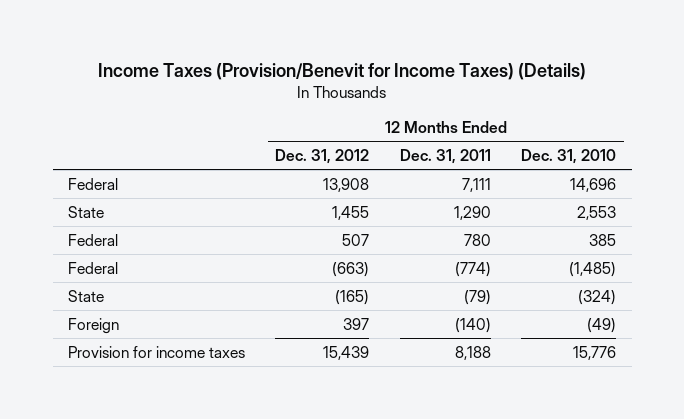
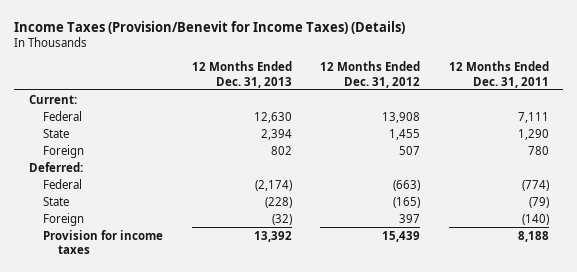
[521,148,617,164] Dec. 31, 2010 -> none
none -> [191,61,292,88] 12 Months Ended Dec. 31, 2013
none -> [28,94,77,104] Current:
[67,233,118,246] Federal -> [43,144,85,158] Foreign
none -> [28,161,83,172] Deferred:

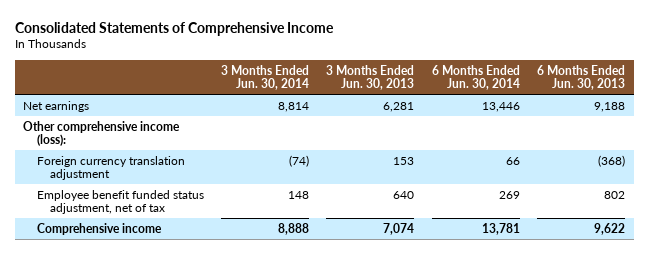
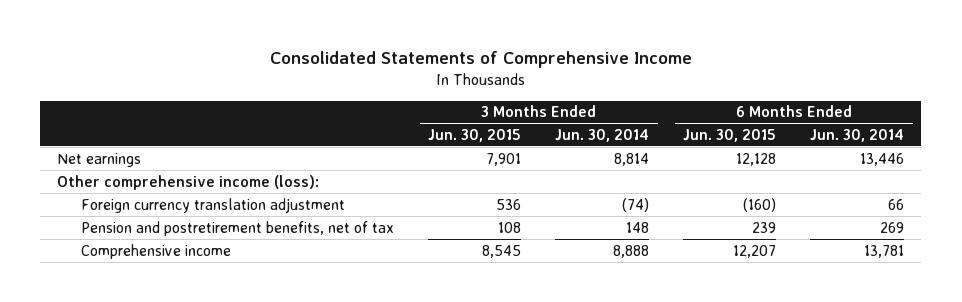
[326,64,415,91] 3 Months Ended Jun. 30, 2013 -> none
[537,64,626,91] 6 Months Ended Jun. 30, 2013 -> none
none -> [428,128,522,142] Jun. 30, 2015
none -> [683,128,777,142] Jun. 30, 2015
[36,189,204,215] Employee benefit funded status adjustment, net of tax -> [81,220,395,236] Pension and postretirement benefits, net of tax

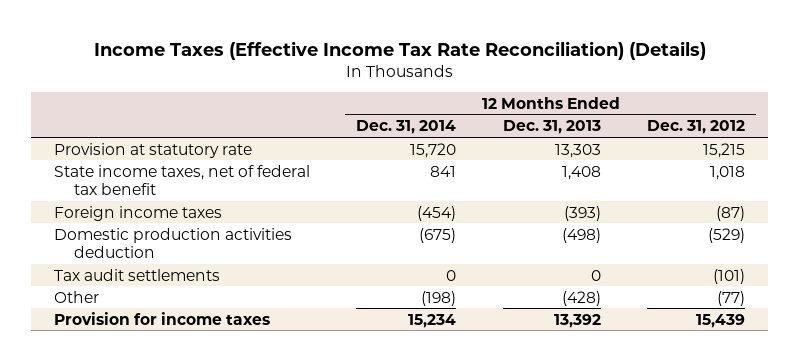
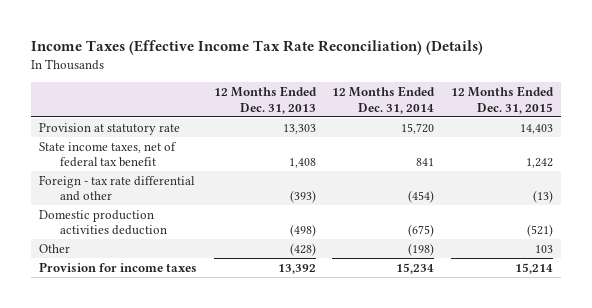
[646,120,745,135] Dec. 31, 2012 -> none
none -> [450,86,554,114] 12 Months Ended Dec. 31, 2015
[54,205,223,221] Foreign income taxes -> [39,174,196,202] Foreign - tax rate differential and other
[54,268,221,281] Tax audit settlements -> none

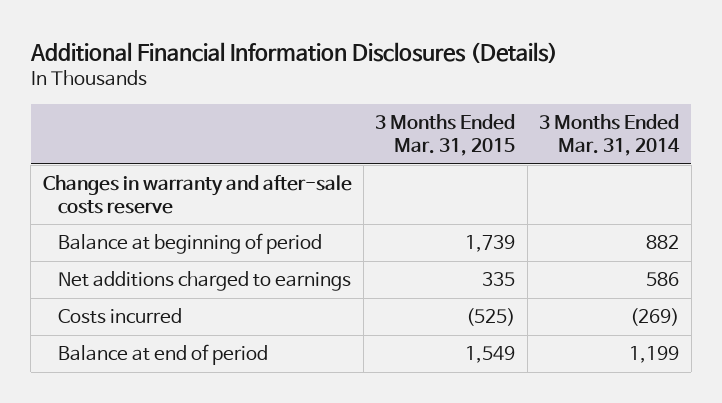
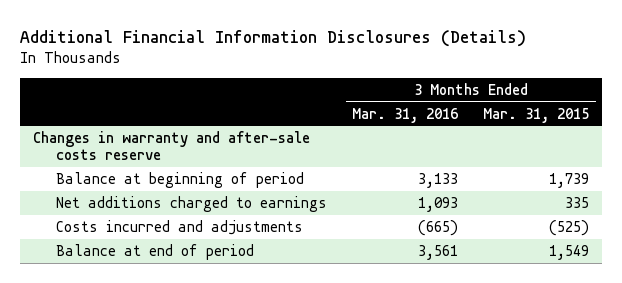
[539,114,681,157] 3 Months Ended Mar. 31, 2014 -> none
none -> [351,107,458,123] Mar. 31, 2016
[58,308,183,325] Costs incurred -> [55,219,303,235] Costs incurred and adjustments

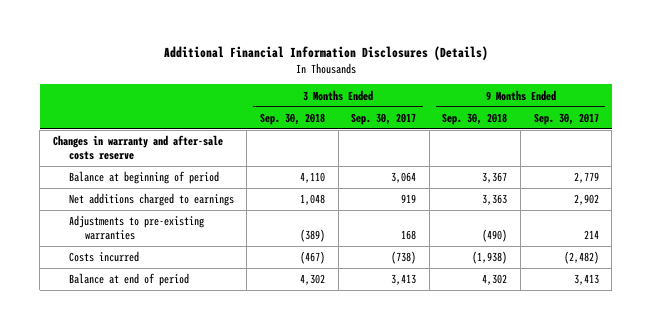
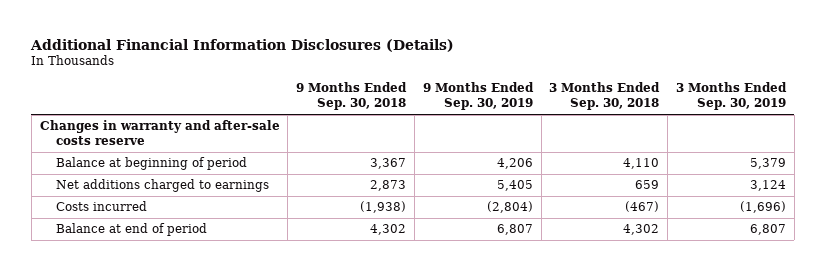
[351,112,417,125] Sep. 30, 2017 -> none
[533,112,599,125] Sep. 30, 2017 -> none
none -> [422,82,534,111] 9 Months Ended Sep. 30, 2019
none -> [676,82,788,111] 3 Months Ended Sep. 30, 2019
[68,215,204,240] Adjustments to pre-existing warranties -> none
[299,194,325,206] 1,048 -> [635,180,660,190] 659
[482,194,508,206] 3,363 -> [370,180,407,192] 2,873

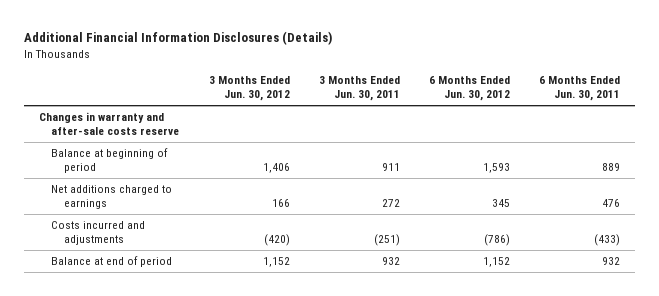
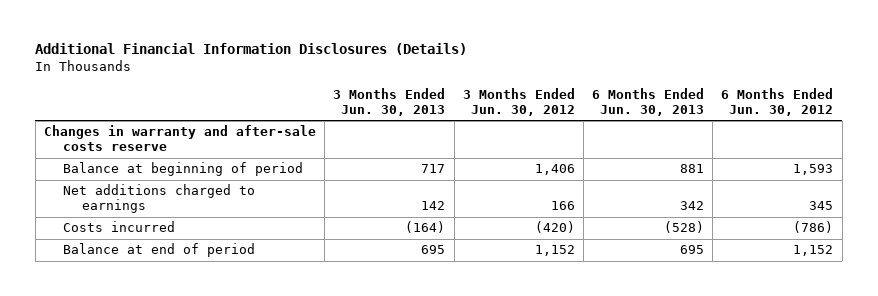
[318,76,400,102] 3 Months Ended Jun. 30, 2011 -> none
[539,76,621,102] 6 Months Ended Jun. 30, 2011 -> none
none -> [333,87,446,116] 3 Months Ended Jun. 30, 2013
none -> [592,87,705,116] 6 Months Ended Jun. 30, 2013
[51,221,146,246] Costs incurred and adjustments -> [62,221,175,233] Costs incurred

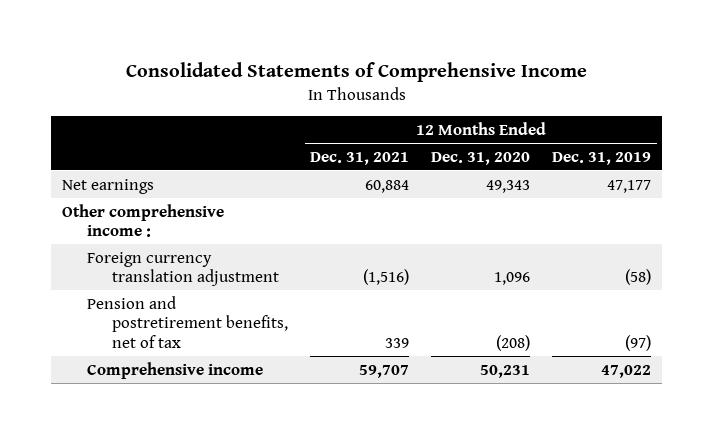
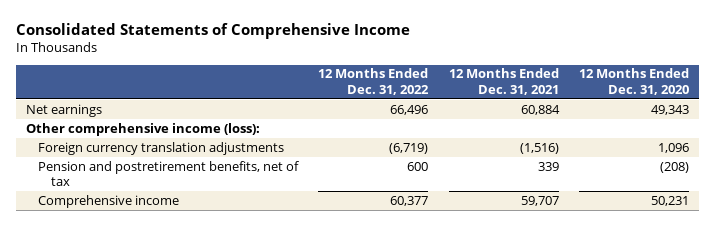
[552,151,652,165] Dec. 31, 2019 -> none
none -> [318,68,430,95] 12 Months Ended Dec. 31, 2022
[61,203,224,238] Other comprehensive income : -> [26,122,261,136] Other comprehensive income (loss):
[87,251,280,287] Foreign currency translation adjustment -> [38,141,285,155] Foreign currency translation adjustments

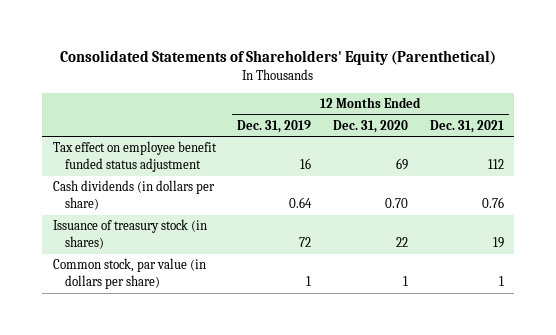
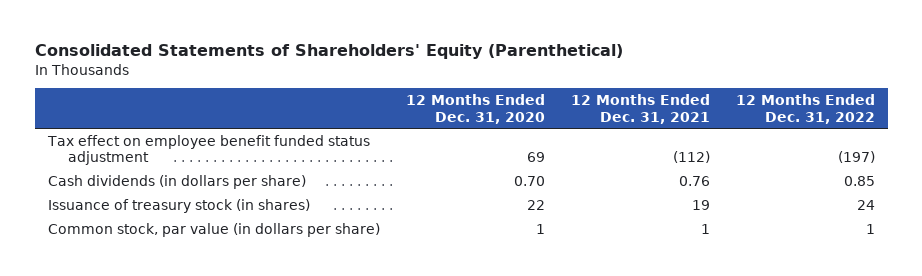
[237,119,312,133] Dec. 31, 2019 -> none
none -> [735,94,875,124] 12 Months Ended Dec. 31, 2022
[487,159,504,170] 112 -> [672,151,710,164] (112)

